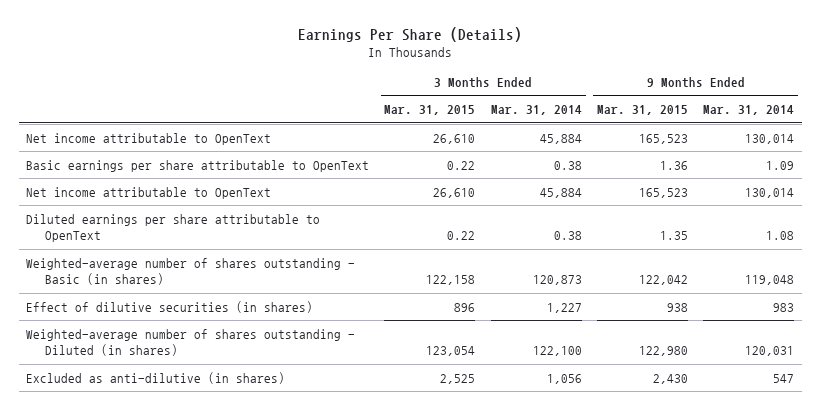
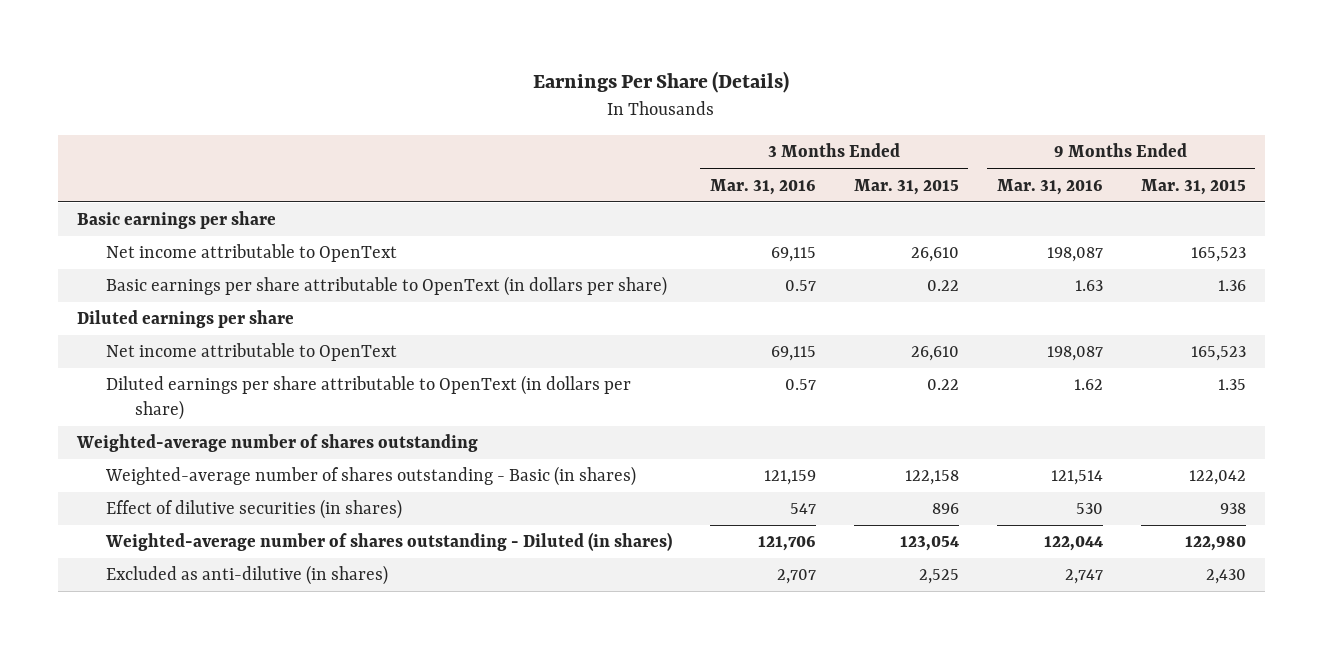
[490,105,582,116] Mar. 31, 2014 -> none
[703,105,795,116] Mar. 31, 2014 -> none
none -> [709,178,816,195] Mar. 31, 2016
none -> [996,178,1103,195] Mar. 31, 2016
none -> [76,211,276,230] Basic earnings per share
[26,159,370,172] Basic earnings per share attributable to OpenText -> [105,276,667,297] Basic earnings per share attributable to OpenText (in dollars per share)
none -> [76,310,294,329] Diluted earnings per share
[26,213,321,243] Diluted earnings per share attributable to OpenText -> [105,375,631,420] Diluted earnings per share attributable to OpenText (in dollars per share)
none -> [75,434,478,453] Weighted-average number of shares outstanding

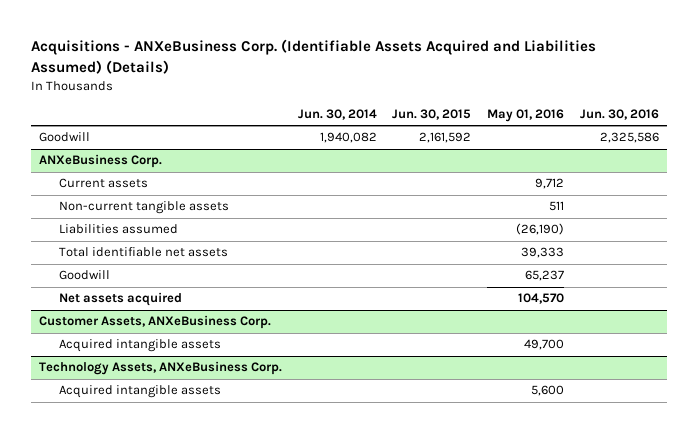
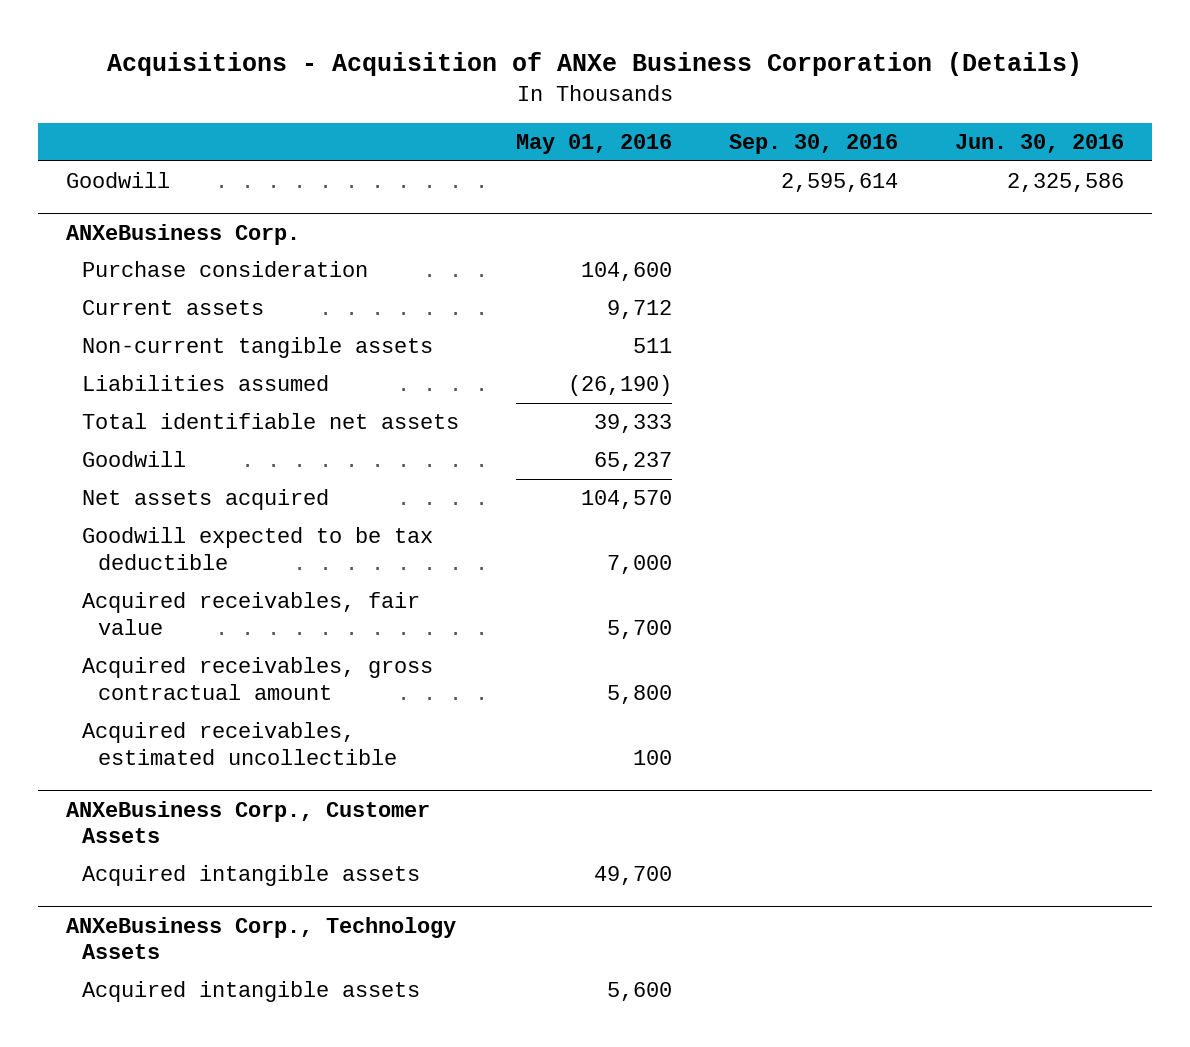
[31,39,597,74] Acquisitions - ANXeBusiness Corp. (Identifiable Assets Acquired and Liabilities Assumed) (Details) -> [106,52,1082,77] Acquisitions - Acquisition of ANXe Business Corporation (Details)
[297,109,377,121] Jun. 30, 2014 -> none
[392,109,472,121] Jun. 30, 2015 -> none
none -> [729,133,899,154] Sep. 30, 2016
none -> [82,261,369,278] Purchase consideration
none -> [82,527,434,570] Goodwill expected to be tax deductible
none -> [82,592,421,635] Acquired receivables, fair value
none -> [82,657,434,700] Acquired receivables, gross contractual amount
none -> [82,722,398,765] Acquired receivables, estimated uncollectible
[38,315,271,330] Customer Assets, ANXeBusiness Corp. -> [65,800,430,844] ANXeBusiness Corp., Customer Assets
[38,361,282,376] Technology Assets, ANXeBusiness Corp. -> [65,916,456,960] ANXeBusiness Corp., Technology Assets

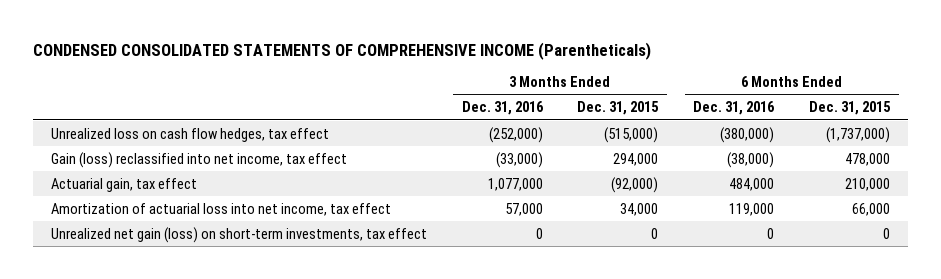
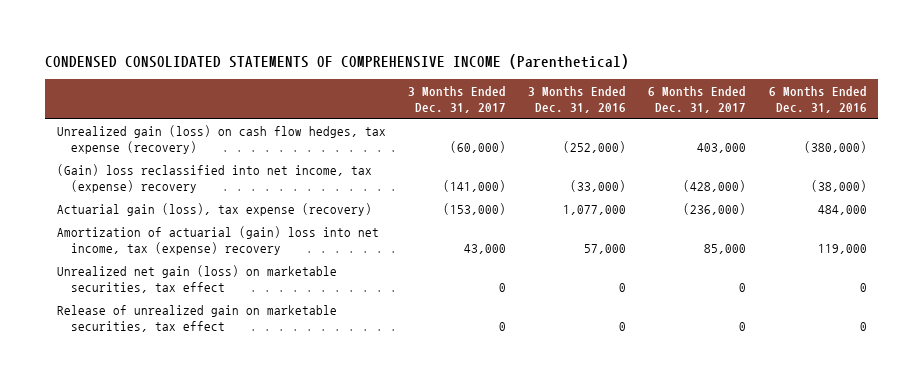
[33,41,652,60] CONDENSED CONSOLIDATED STATEMENTS OF COMPREHENSIVE INCOME (Parentheticals) -> [45,53,630,69] CONDENSED CONSOLIDATED STATEMENTS OF COMPREHENSIVE INCOME (Parenthetical)
[577,101,660,116] Dec. 31, 2015 -> none
[809,101,892,116] Dec. 31, 2015 -> none
none -> [407,85,506,113] 3 Months Ended Dec. 31, 2017
none -> [648,85,747,113] 6 Months Ended Dec. 31, 2017
[50,127,329,142] Unrealized loss on cash flow hedges, tax effect -> [56,124,386,154] Unrealized gain (loss) on cash flow hedges, tax expense (recovery)
[50,151,347,168] Gain (loss) reclassified into net income, tax effect -> [56,163,372,193] (Gain) loss reclassified into net income, tax (expense) recovery
[50,177,197,192] Actuarial gain, tax effect -> [56,202,372,216] Actuarial gain (loss), tax expense (recovery)
[50,202,391,216] Amortization of actuarial loss into net income, tax effect -> [56,225,379,255] Amortization of actuarial (gain) loss into net income, tax (expense) recovery
[50,226,427,243] Unrealized net gain (loss) on short-term investments, tax effect -> [56,264,337,293] Unrealized net gain (loss) on marketable securities, tax effect
none -> [56,304,337,332] Release of unrealized gain on marketable securities, tax effect

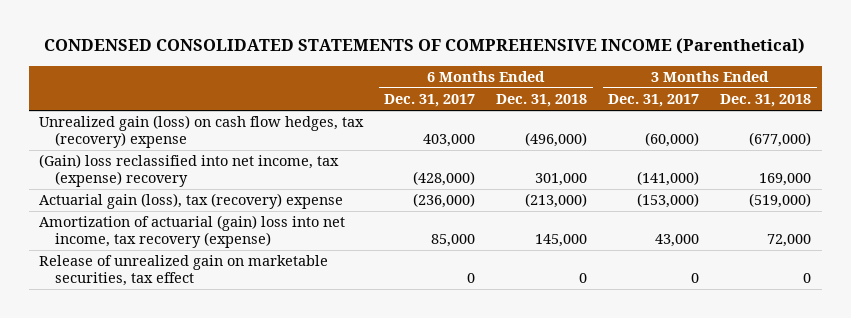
[528,85,627,113] 3 Months Ended Dec. 31, 2016 -> none
[768,85,867,113] 6 Months Ended Dec. 31, 2016 -> none
none -> [496,94,588,108] Dec. 31, 2018
none -> [720,94,812,108] Dec. 31, 2018
[56,124,386,154] Unrealized gain (loss) on cash flow hedges, tax expense (recovery) -> [39,115,365,149] Unrealized gain (loss) on cash flow hedges, tax (recovery) expense
[56,264,337,293] Unrealized net gain (loss) on marketable securities, tax effect -> none
[56,202,372,216] Actuarial gain (loss), tax expense (recovery) -> [39,193,344,210] Actuarial gain (loss), tax (recovery) expense
[56,225,379,255] Amortization of actuarial (gain) loss into net income, tax (expense) recovery -> [39,215,346,249] Amortization of actuarial (gain) loss into net income, tax recovery (expense)

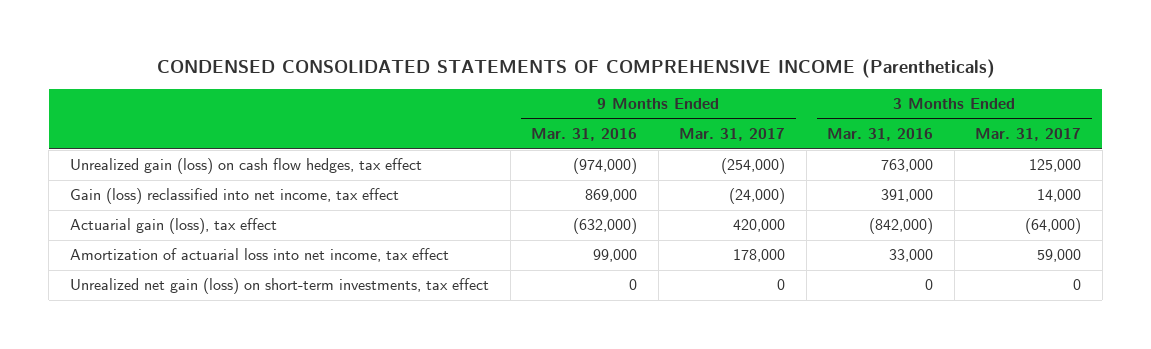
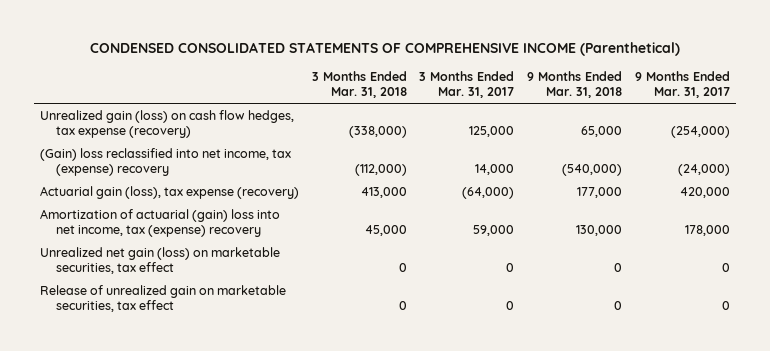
[156,59,995,79] CONDENSED CONSOLIDATED STATEMENTS OF COMPREHENSIVE INCOME (Parentheticals) -> [89,41,680,56] CONDENSED CONSOLIDATED STATEMENTS OF COMPREHENSIVE INCOME (Parenthetical)
[531,127,638,141] Mar. 31, 2016 -> none
[827,127,934,141] Mar. 31, 2016 -> none
none -> [311,71,407,99] 3 Months Ended Mar. 31, 2018
none -> [527,71,623,99] 9 Months Ended Mar. 31, 2018
[69,158,422,175] Unrealized gain (loss) on cash flow hedges, tax effect -> [40,109,295,138] Unrealized gain (loss) on cash flow hedges, tax expense (recovery)
[69,188,399,205] Gain (loss) reclassified into net income, tax effect -> [40,147,292,176] (Gain) loss reclassified into net income, tax (expense) recovery
[69,218,277,235] Actuarial gain (loss), tax effect -> [40,185,300,199] Actuarial gain (loss), tax expense (recovery)
[69,248,449,263] Amortization of actuarial loss into net income, tax effect -> [40,208,281,237] Amortization of actuarial (gain) loss into net income, tax (expense) recovery
[69,278,489,295] Unrealized net gain (loss) on short-term investments, tax effect -> [40,246,281,274] Unrealized net gain (loss) on marketable securities, tax effect
none -> [40,284,287,312] Release of unrealized gain on marketable securities, tax effect

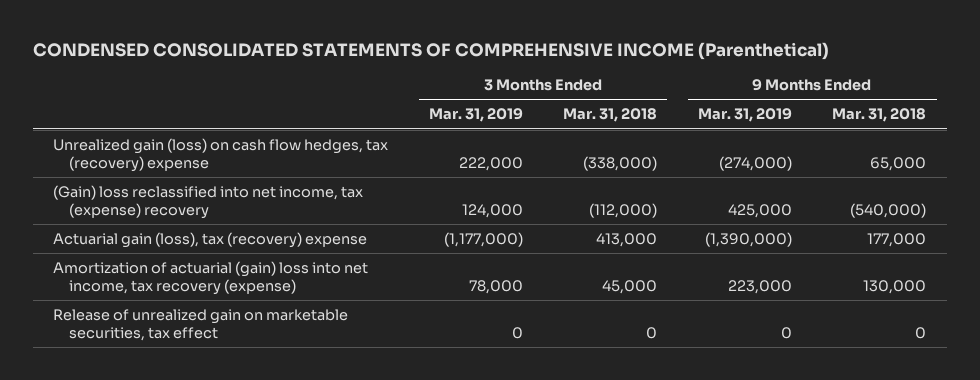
[419,71,515,99] 3 Months Ended Mar. 31, 2017 -> none
[634,71,730,99] 9 Months Ended Mar. 31, 2017 -> none
none -> [428,108,523,123] Mar. 31, 2019
none -> [697,108,792,123] Mar. 31, 2019
[40,109,295,138] Unrealized gain (loss) on cash flow hedges, tax expense (recovery) -> [53,137,389,172] Unrealized gain (loss) on cash flow hedges, tax (recovery) expense
[40,246,281,274] Unrealized net gain (loss) on marketable securities, tax effect -> none
[40,185,300,199] Actuarial gain (loss), tax expense (recovery) -> [53,231,368,248] Actuarial gain (loss), tax (recovery) expense
[40,208,281,237] Amortization of actuarial (gain) loss into net income, tax (expense) recovery -> [53,260,369,295] Amortization of actuarial (gain) loss into net income, tax recovery (expense)

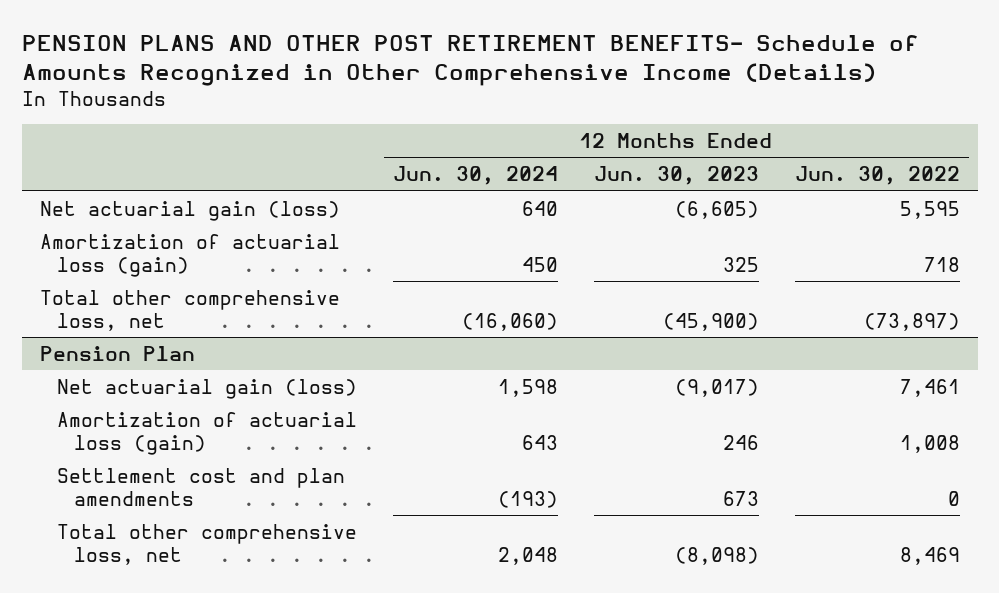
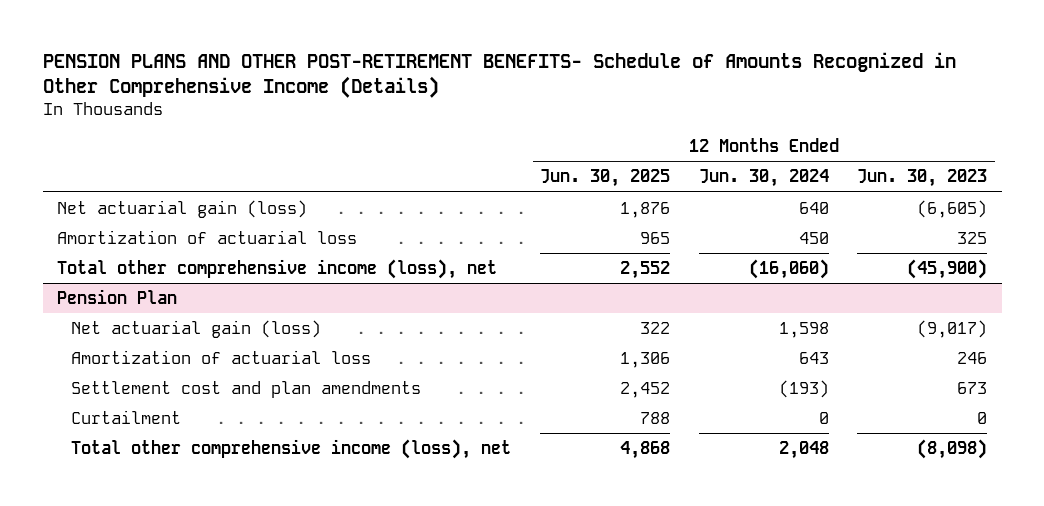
[21,35,919,87] PENSION PLANS AND OTHER POST RETIREMENT BENEFITS- Schedule of Amounts Recognized in Other Comprehensive Income (Details) -> [42,51,956,99] PENSION PLANS AND OTHER POST-RETIREMENT BENEFITS- Schedule of Amounts Recognized in Other Comprehensive Income (Details)
[794,166,960,186] Jun. 30, 2022 -> none
none -> [540,169,671,188] Jun. 30, 2025
[39,233,340,277] Amortization of actuarial loss (gain) -> [56,229,357,244] Amortization of actuarial loss
[39,289,340,331] Total other comprehensive loss, net -> [56,258,497,279] Total other comprehensive income (loss), net
[56,411,357,455] Amortization of actuarial loss (gain) -> [71,349,372,364] Amortization of actuarial loss
none -> [71,409,182,424] Curtailment
[56,523,357,565] Total other comprehensive loss, net -> [71,438,512,459] Total other comprehensive income (loss), net

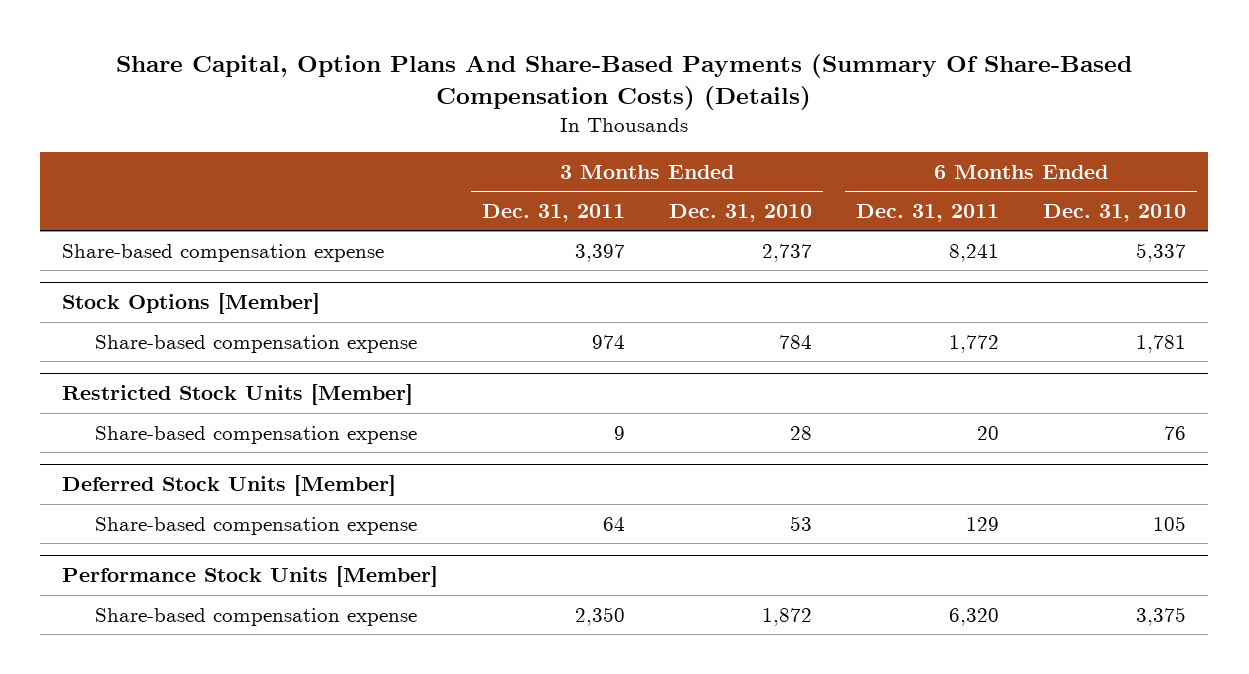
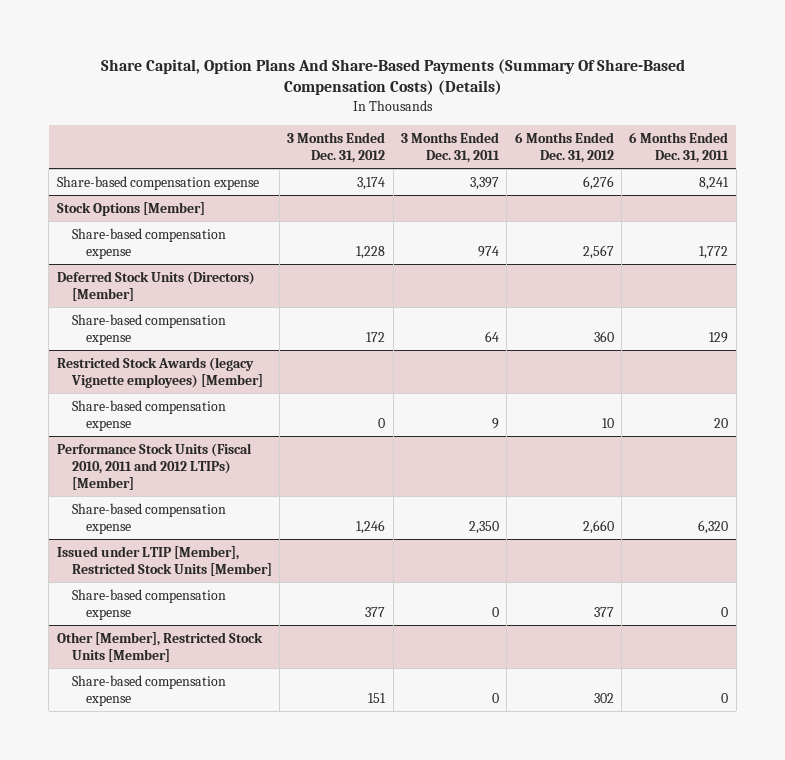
[669,203,813,222] Dec. 31, 2010 -> none
[1043,203,1187,222] Dec. 31, 2010 -> none
none -> [287,131,386,164] 3 Months Ended Dec. 31, 2012
none -> [514,131,614,164] 6 Months Ended Dec. 31, 2012
[62,384,414,406] Restricted Stock Units [Member] -> none
[95,425,418,444] Share-based compensation expense -> none
[62,475,397,497] Deferred Stock Units [Member] -> [56,270,255,301] Deferred Stock Units (Directors) [Member]
[62,566,439,588] Performance Stock Units [Member] -> none
none -> [56,356,263,388] Restricted Stock Awards (legacy Vignette employees) [Member]
none -> [71,399,226,431] Share-based compensation expense
none -> [56,442,252,490] Performance Stock Units (Fiscal 2010, 2011 and 2012 LTIPs) [Member]
none -> [56,545,272,576] Issued under LTIP [Member], Restricted Stock Units [Member]
none -> [71,588,226,620] Share-based compensation expense
none -> [56,631,263,662] Other [Member], Restricted Stock Units [Member]
none -> [71,674,226,706] Share-based compensation expense

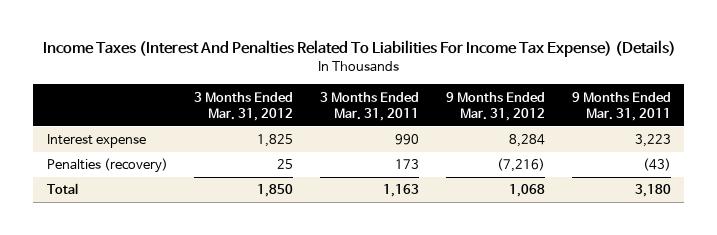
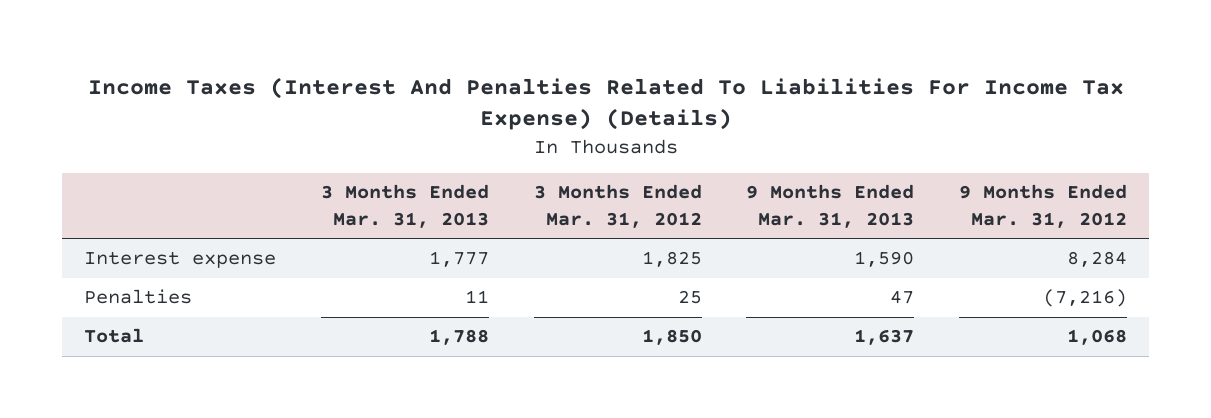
[320,91,420,122] 3 Months Ended Mar. 31, 2011 -> none
[571,91,671,122] 9 Months Ended Mar. 31, 2011 -> none
none -> [321,184,490,228] 3 Months Ended Mar. 31, 2013
none -> [746,184,915,228] 9 Months Ended Mar. 31, 2013
[46,158,168,174] Penalties (recovery) -> [84,289,193,305] Penalties

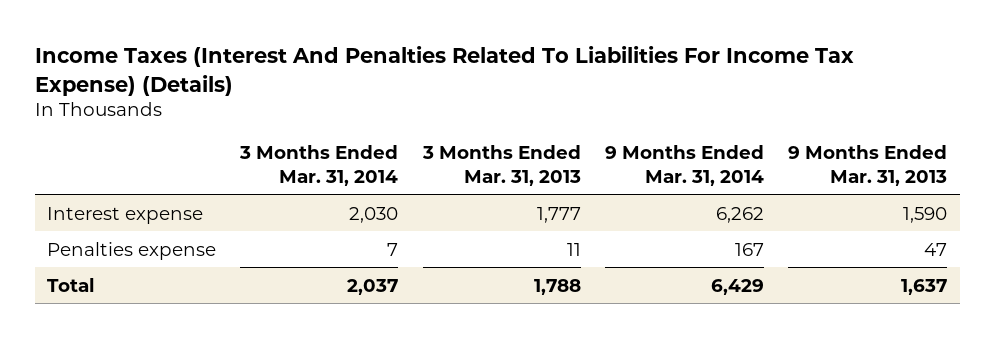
[533,184,702,228] 3 Months Ended Mar. 31, 2012 -> none
[958,184,1127,228] 9 Months Ended Mar. 31, 2012 -> none
none -> [239,145,399,186] 3 Months Ended Mar. 31, 2014
none -> [605,145,765,186] 9 Months Ended Mar. 31, 2014
[84,289,193,305] Penalties -> [46,241,216,260] Penalties expense

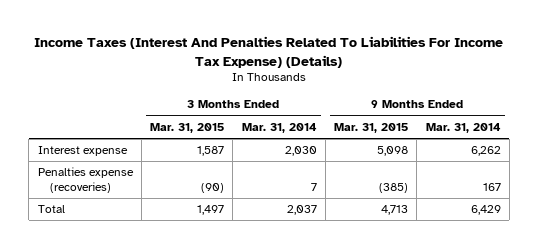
[421,145,581,186] 3 Months Ended Mar. 31, 2013 -> none
[788,145,948,186] 9 Months Ended Mar. 31, 2013 -> none
none -> [150,122,225,133] Mar. 31, 2015
none -> [334,122,409,133] Mar. 31, 2015
[46,241,216,260] Penalties expense -> [37,167,134,193] Penalties expense (recoveries)

